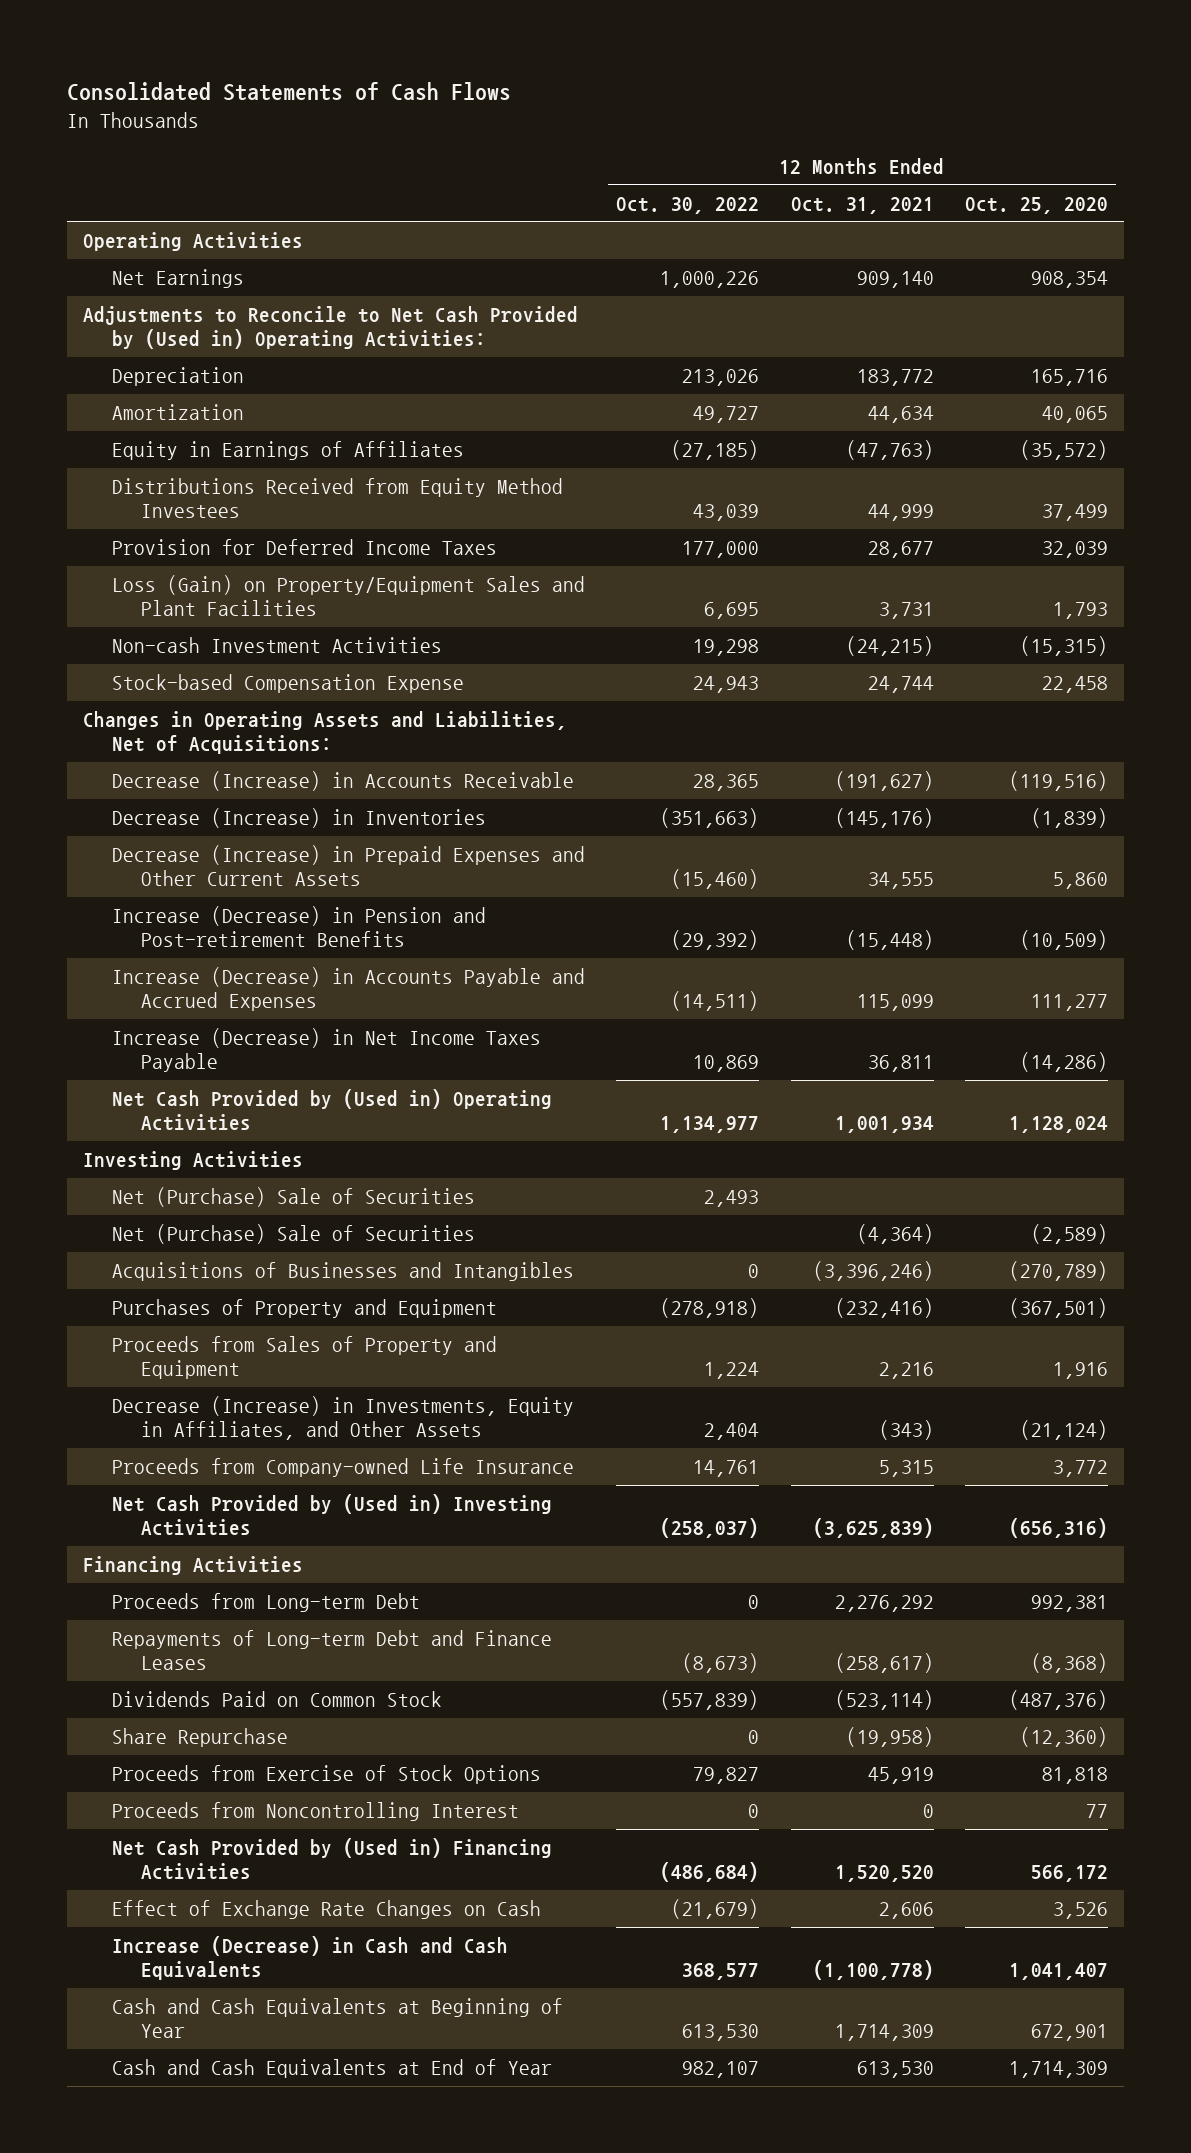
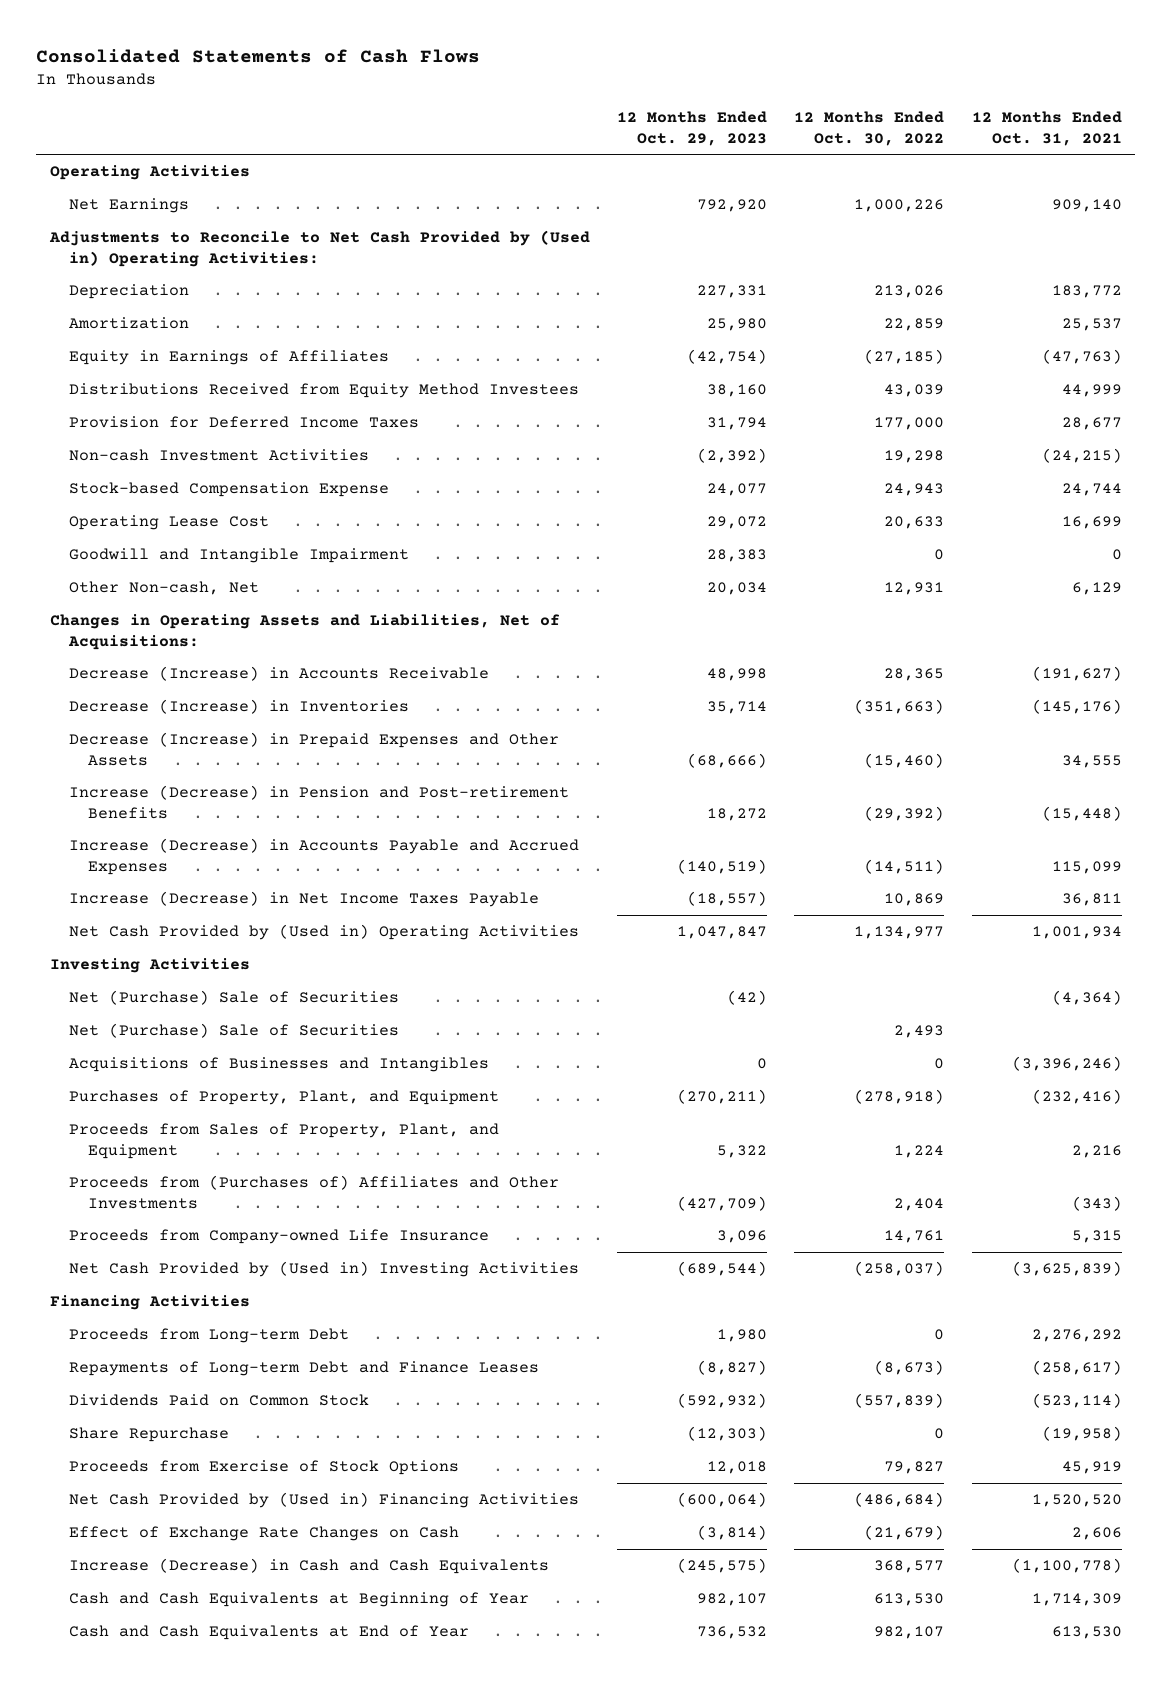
[965,196,1109,214] Oct. 25, 2020 -> none
none -> [616,111,767,146] 12 Months Ended Oct. 29, 2023
[693,405,760,423] 49,727 -> [884,318,945,332] 22,859
[867,405,934,423] 44,634 -> [1061,318,1122,332] 25,537
[111,574,585,616] Loss (Gain) on Property/Equipment Sales and Plant Facilities -> none
none -> [68,515,269,531] Operating Lease Cost
none -> [68,548,409,564] Goodwill and Intangible Impairment
none -> [68,581,259,596] Other Non-cash, Net
[111,844,585,886] Decrease (Increase) in Prepaid Expenses and Other Current Assets -> [68,732,559,766] Decrease (Increase) in Prepaid Expenses and Other Assets
[111,1186,475,1207] Net (Purchase) Sale of Securities -> [68,1023,399,1039] Net (Purchase) Sale of Securities
[111,1298,497,1318] Purchases of Property and Equipment -> [68,1090,499,1106] Purchases of Property, Plant, and Equipment
[111,1335,497,1379] Proceeds from Sales of Property and Equipment -> [68,1123,499,1159] Proceeds from Sales of Property, Plant, and Equipment
[111,1395,574,1440] Decrease (Increase) in Investments, Equity in Affiliates, and Other Assets -> [68,1175,559,1209] Proceeds from (Purchases of) Affiliates and Other Investments
[111,1801,519,1821] Proceeds from Noncontrolling Interest -> none

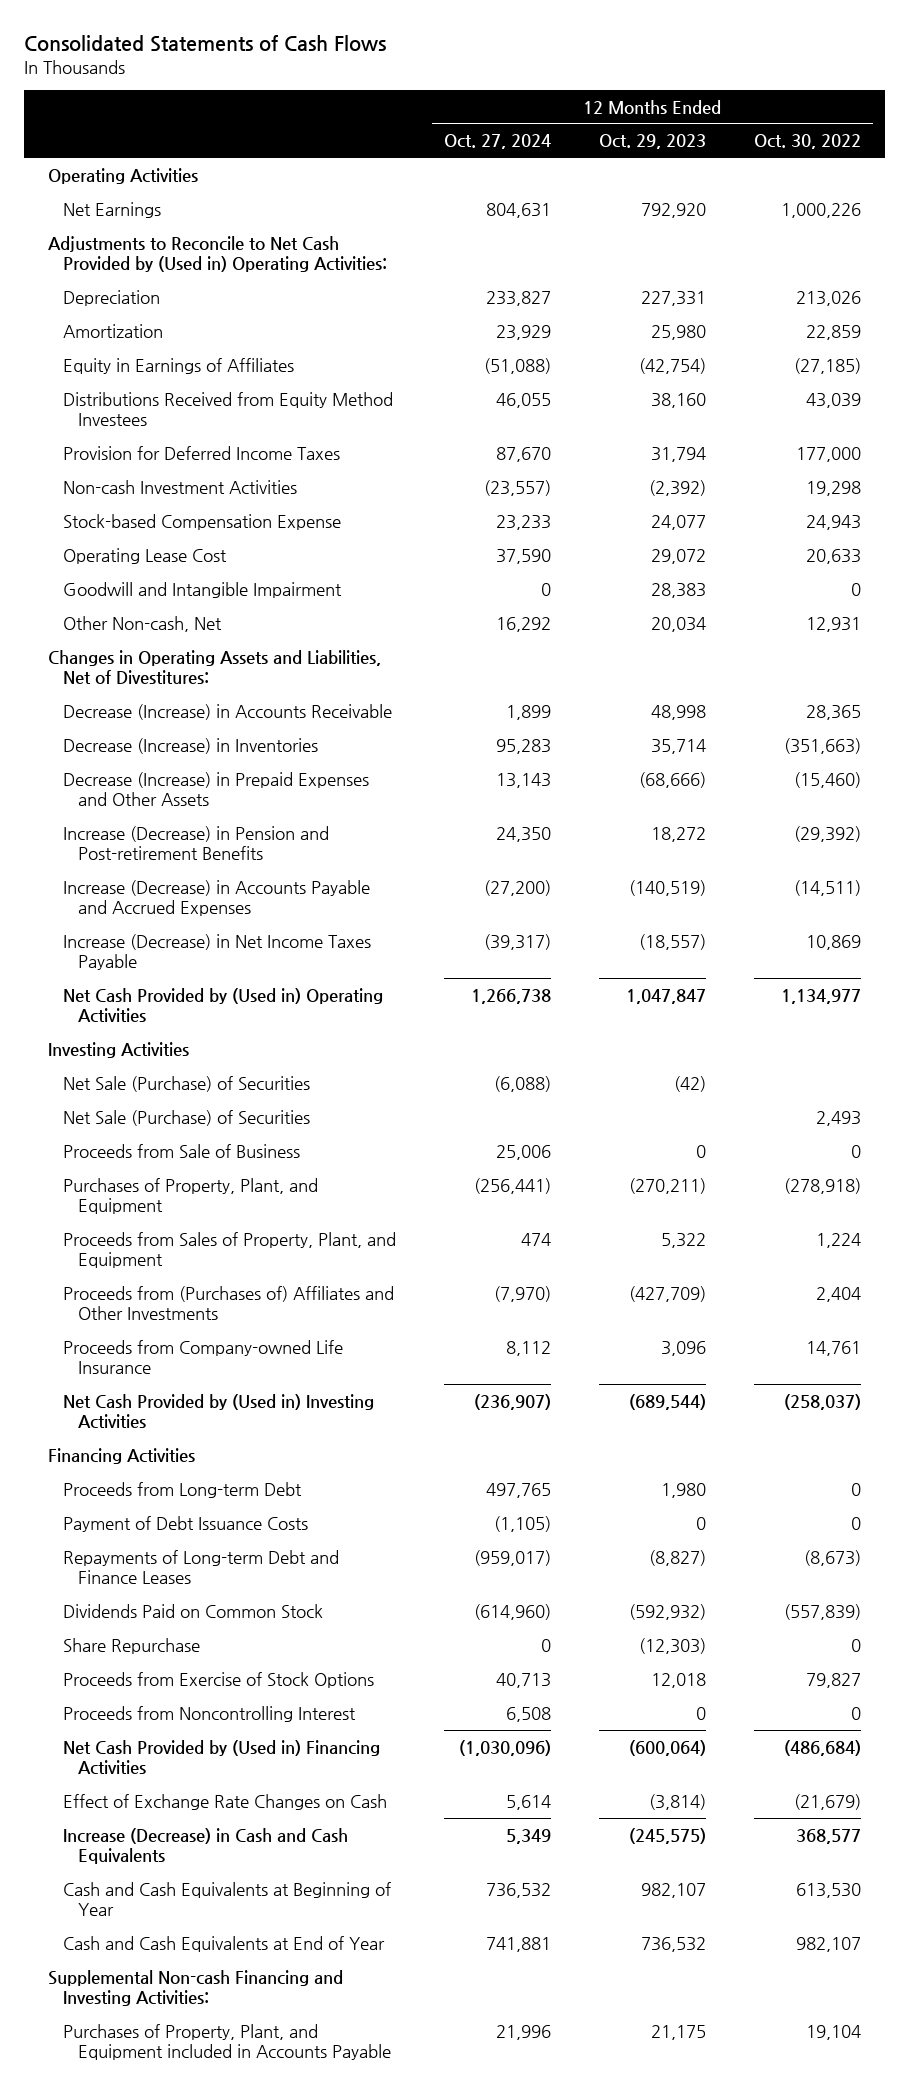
[971,111,1122,146] 12 Months Ended Oct. 31, 2021 -> none
none -> [443,134,551,150] Oct. 27, 2024
[49,614,560,650] Changes in Operating Assets and Liabilities, Net of Acquisitions: -> [47,649,381,684] Changes in Operating Assets and Liabilities, Net of Divestitures:
[68,1057,489,1073] Acquisitions of Businesses and Intangibles -> none
[68,990,399,1006] Net (Purchase) Sale of Securities -> [62,1075,310,1092] Net Sale (Purchase) of Securities
[68,1023,399,1039] Net (Purchase) Sale of Securities -> [62,1109,310,1126] Net Sale (Purchase) of Securities
none -> [62,1143,300,1158] Proceeds from Sale of Business
none -> [62,1515,308,1532] Payment of Debt Issuance Costs
none -> [62,1705,356,1722] Proceeds from Noncontrolling Interest
none -> [47,1969,343,2006] Supplemental Non-cash Financing and Investing Activities:
none -> [62,2023,392,2060] Purchases of Property, Plant, and Equipment included in Accounts Payable

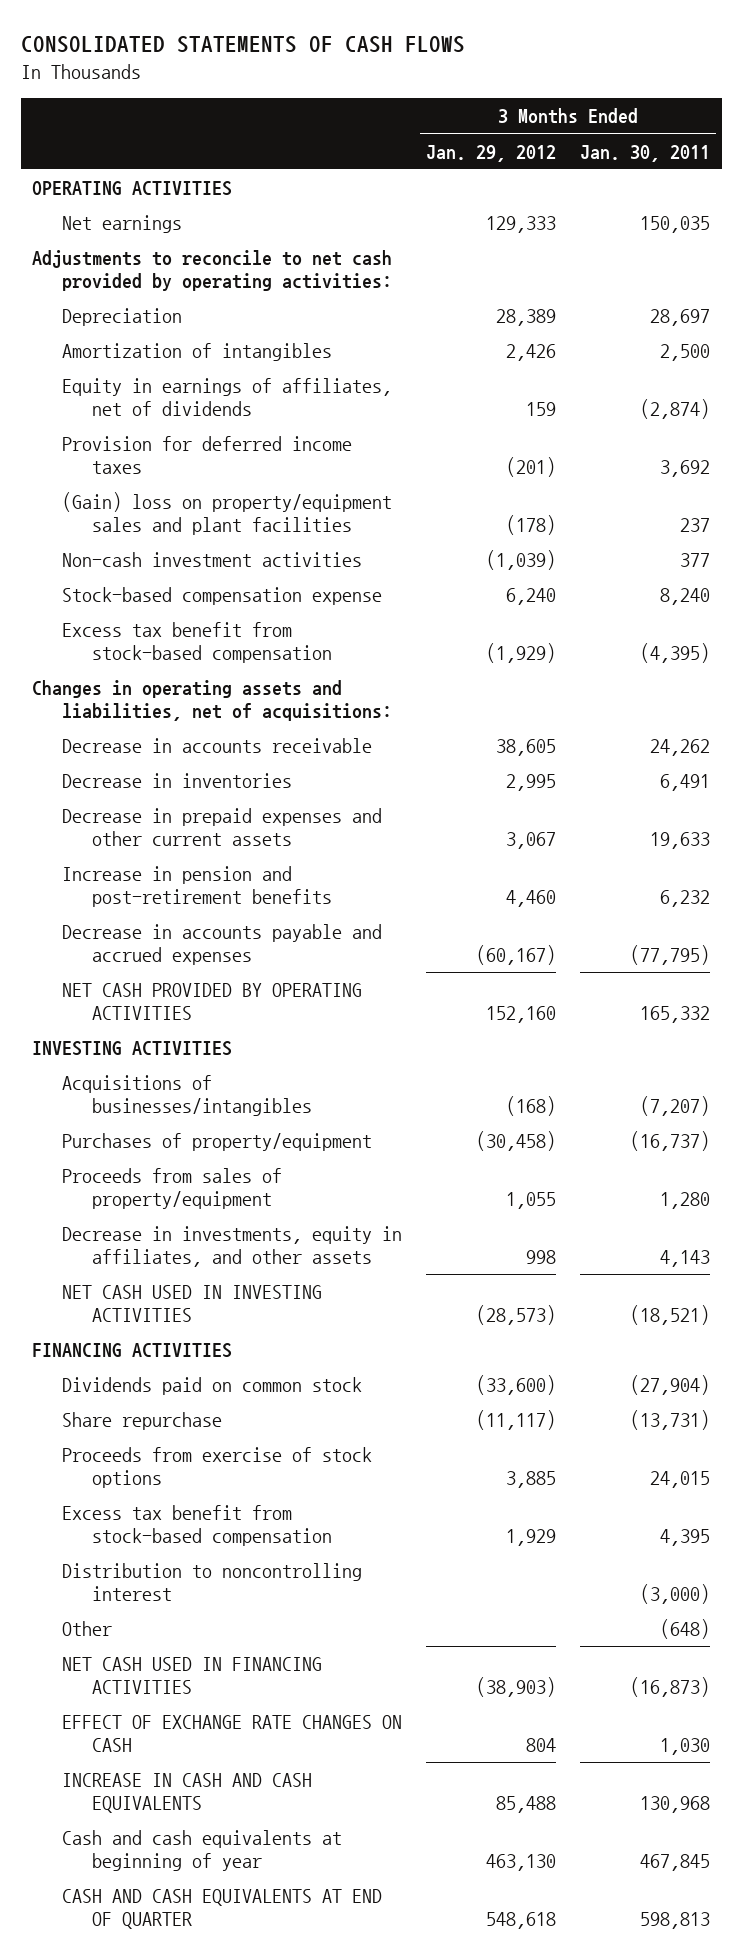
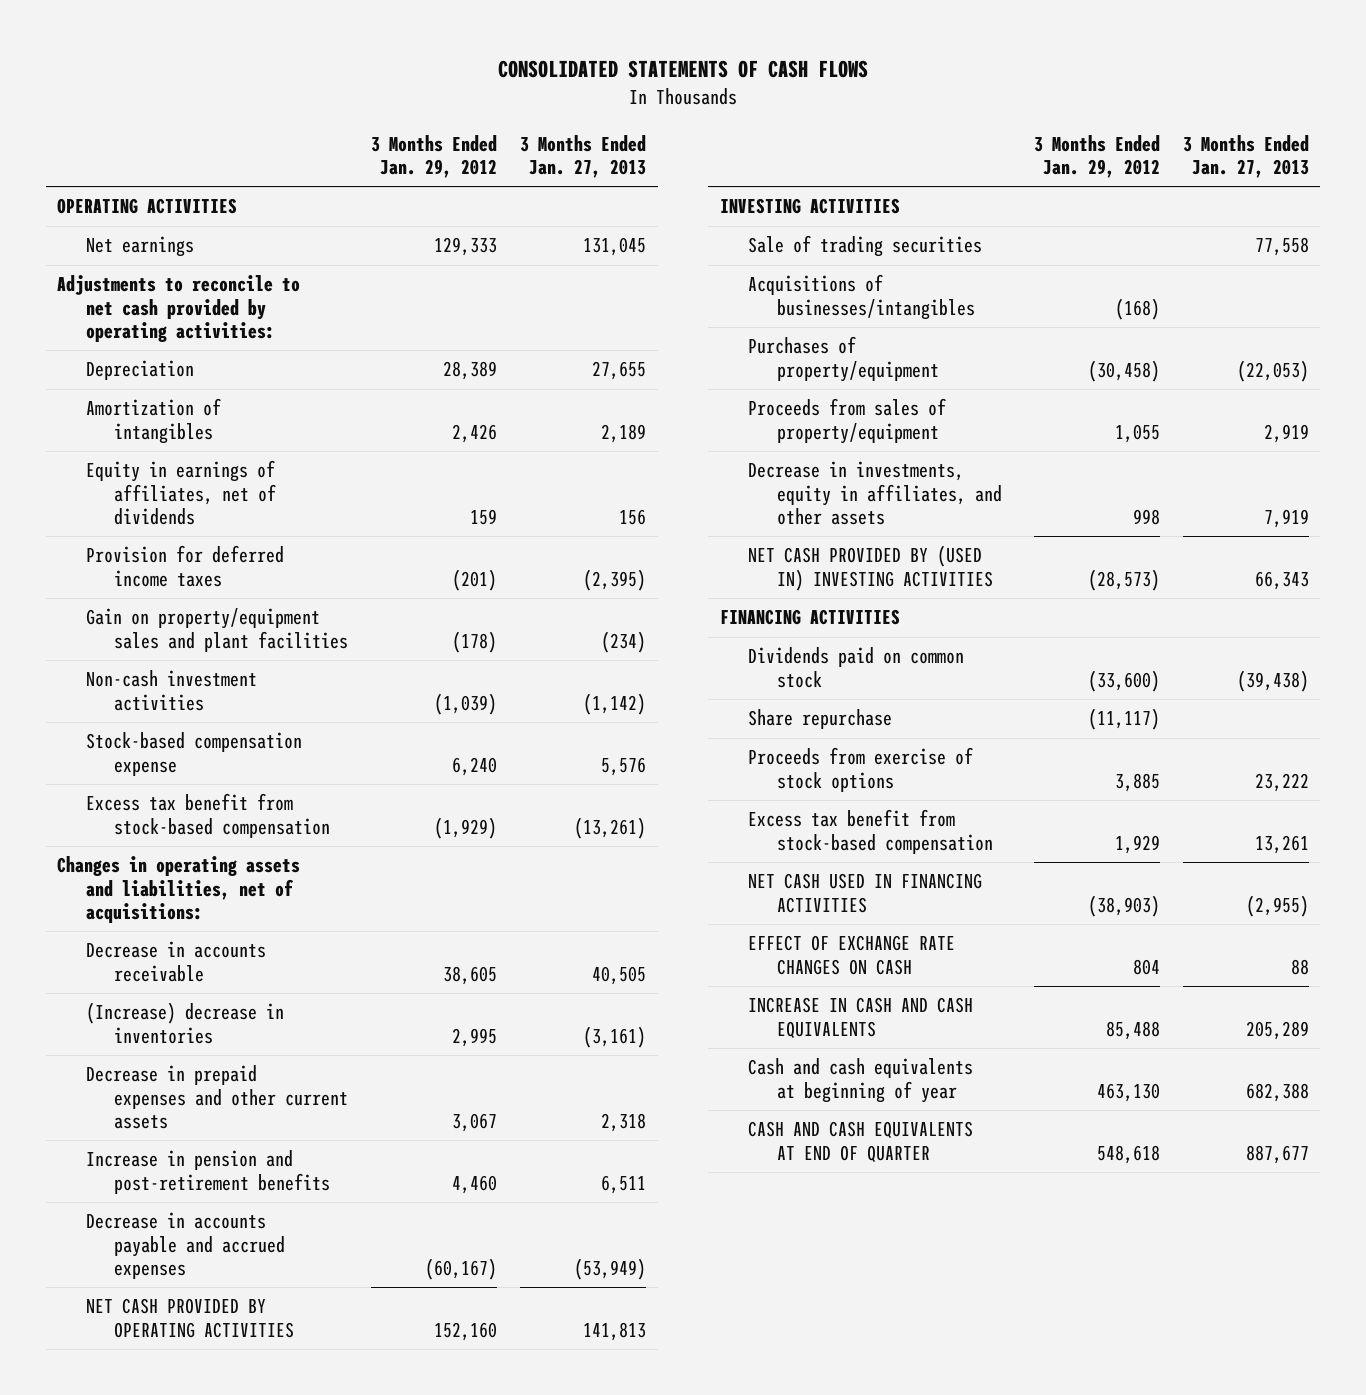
[579,144,710,162] Jan. 30, 2011 -> none
none -> [520,134,647,179] 3 Months Ended Jan. 27, 2013
[62,492,393,535] (Gain) loss on property/equipment sales and plant facilities -> [85,608,349,652] Gain on property/equipment sales and plant facilities
[62,773,293,789] Decrease in inventories -> [85,1002,284,1044] (Increase) decrease in inventories
none -> [748,235,983,258] Sale of trading securities
[62,1285,323,1322] NET CASH USED IN INVESTING ACTIVITIES -> [748,545,993,591] NET CASH PROVIDED BY (USED IN) INVESTING ACTIVITIES
[62,1563,363,1601] Distribution to noncontrolling interest -> none
[62,1621,113,1637] Other -> none

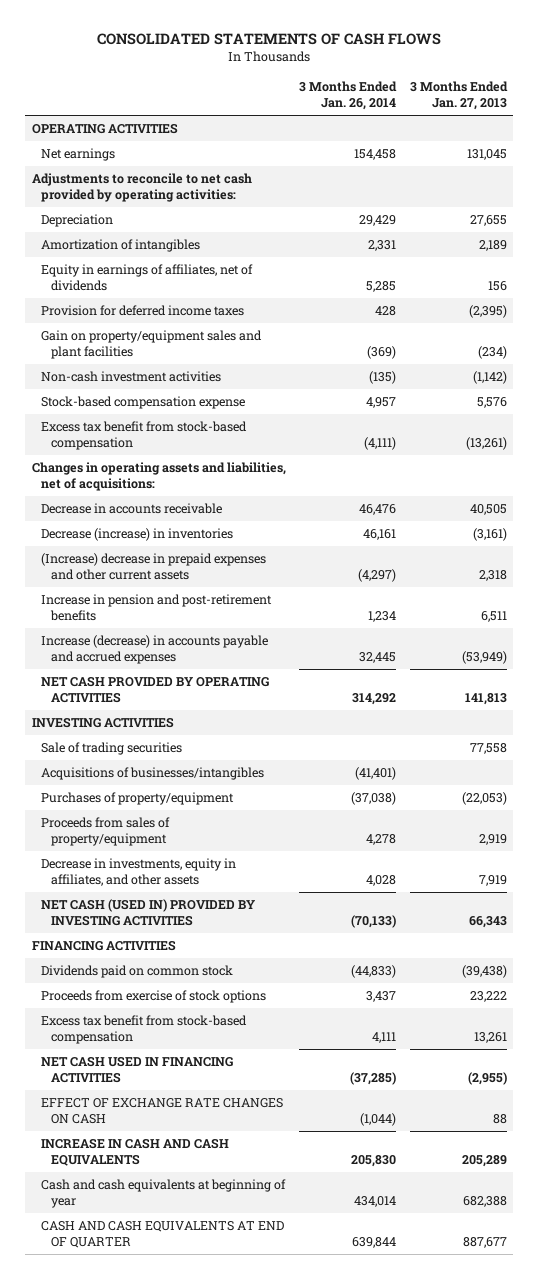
[371,134,498,179] 3 Months Ended Jan. 29, 2012 -> none
none -> [299,80,398,110] 3 Months Ended Jan. 26, 2014
[85,1002,284,1044] (Increase) decrease in inventories -> [41,528,234,542] Decrease (increase) in inventories
[85,1065,349,1130] Decrease in prepaid expenses and other current assets -> [41,553,267,581] (Increase) decrease in prepaid expenses and other current assets
[85,1212,286,1280] Decrease in accounts payable and accrued expenses -> [41,635,269,665] Increase (decrease) in accounts payable and accrued expenses
[748,545,993,591] NET CASH PROVIDED BY (USED IN) INVESTING ACTIVITIES -> [41,899,256,927] NET CASH (USED IN) PROVIDED BY INVESTING ACTIVITIES
[748,709,893,730] Share repurchase -> none

